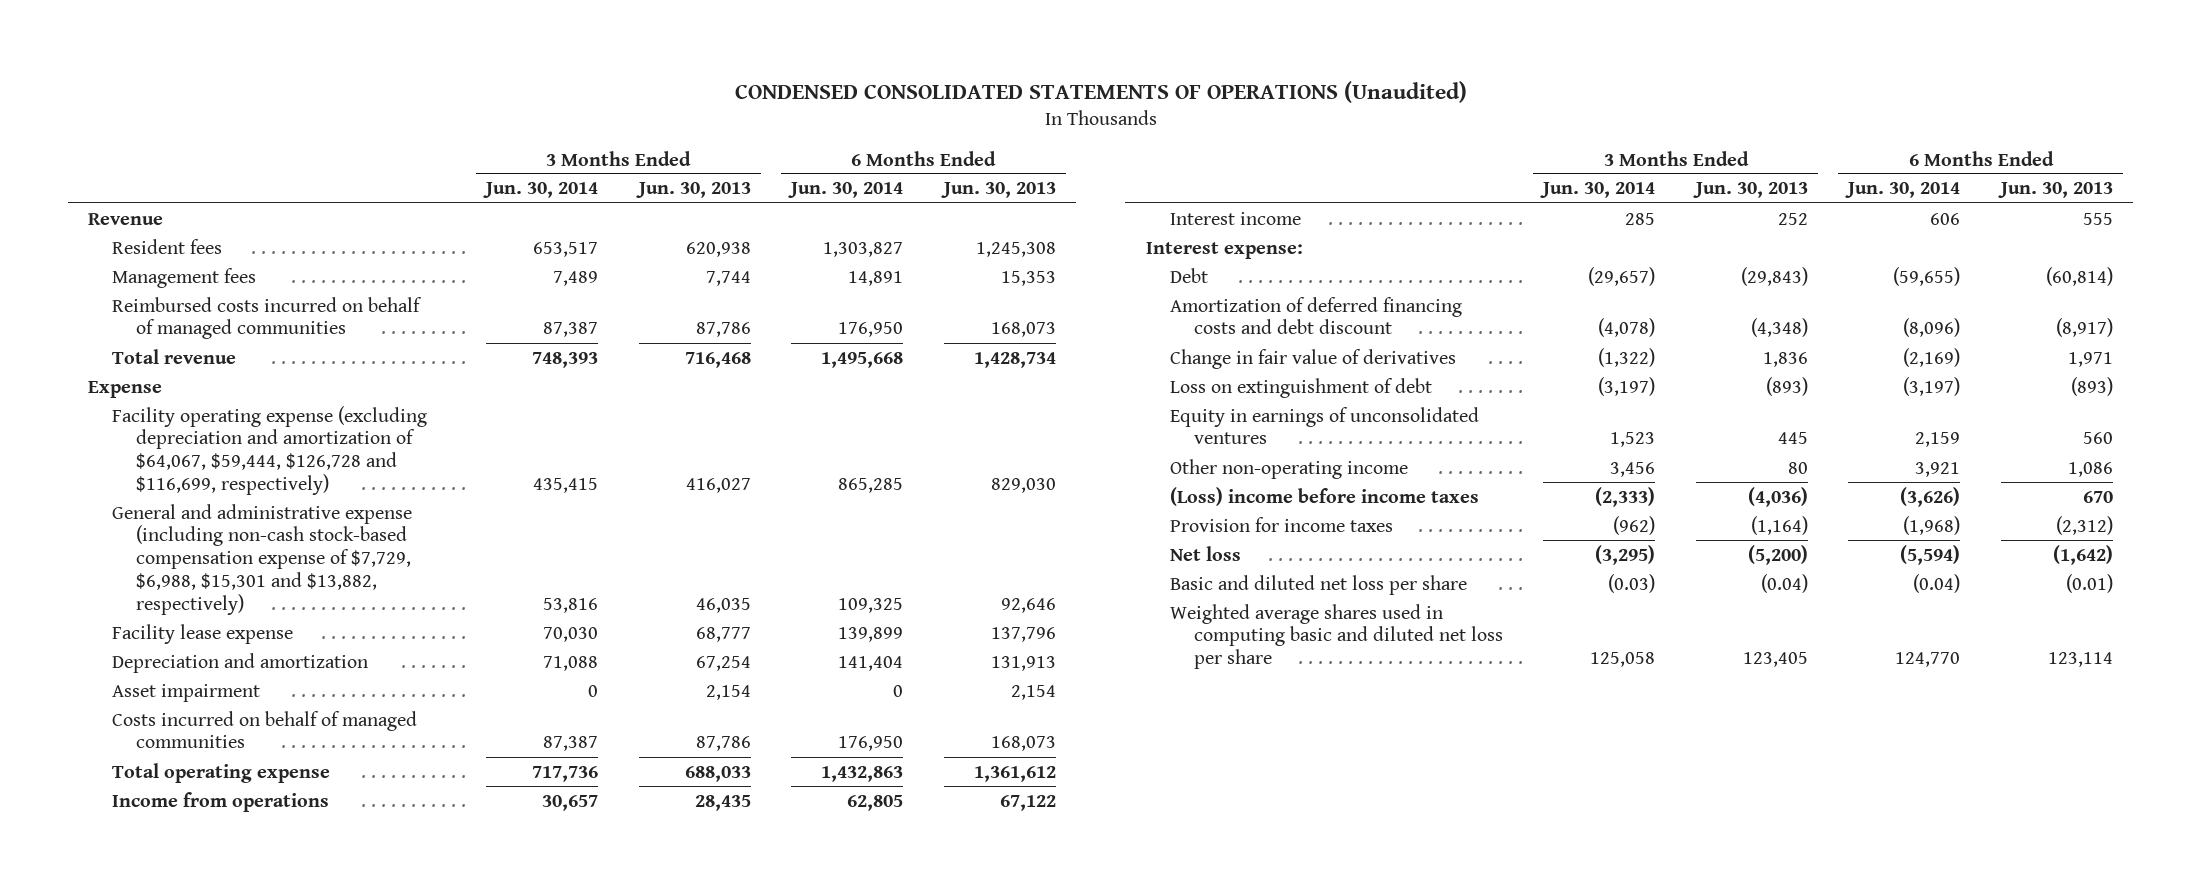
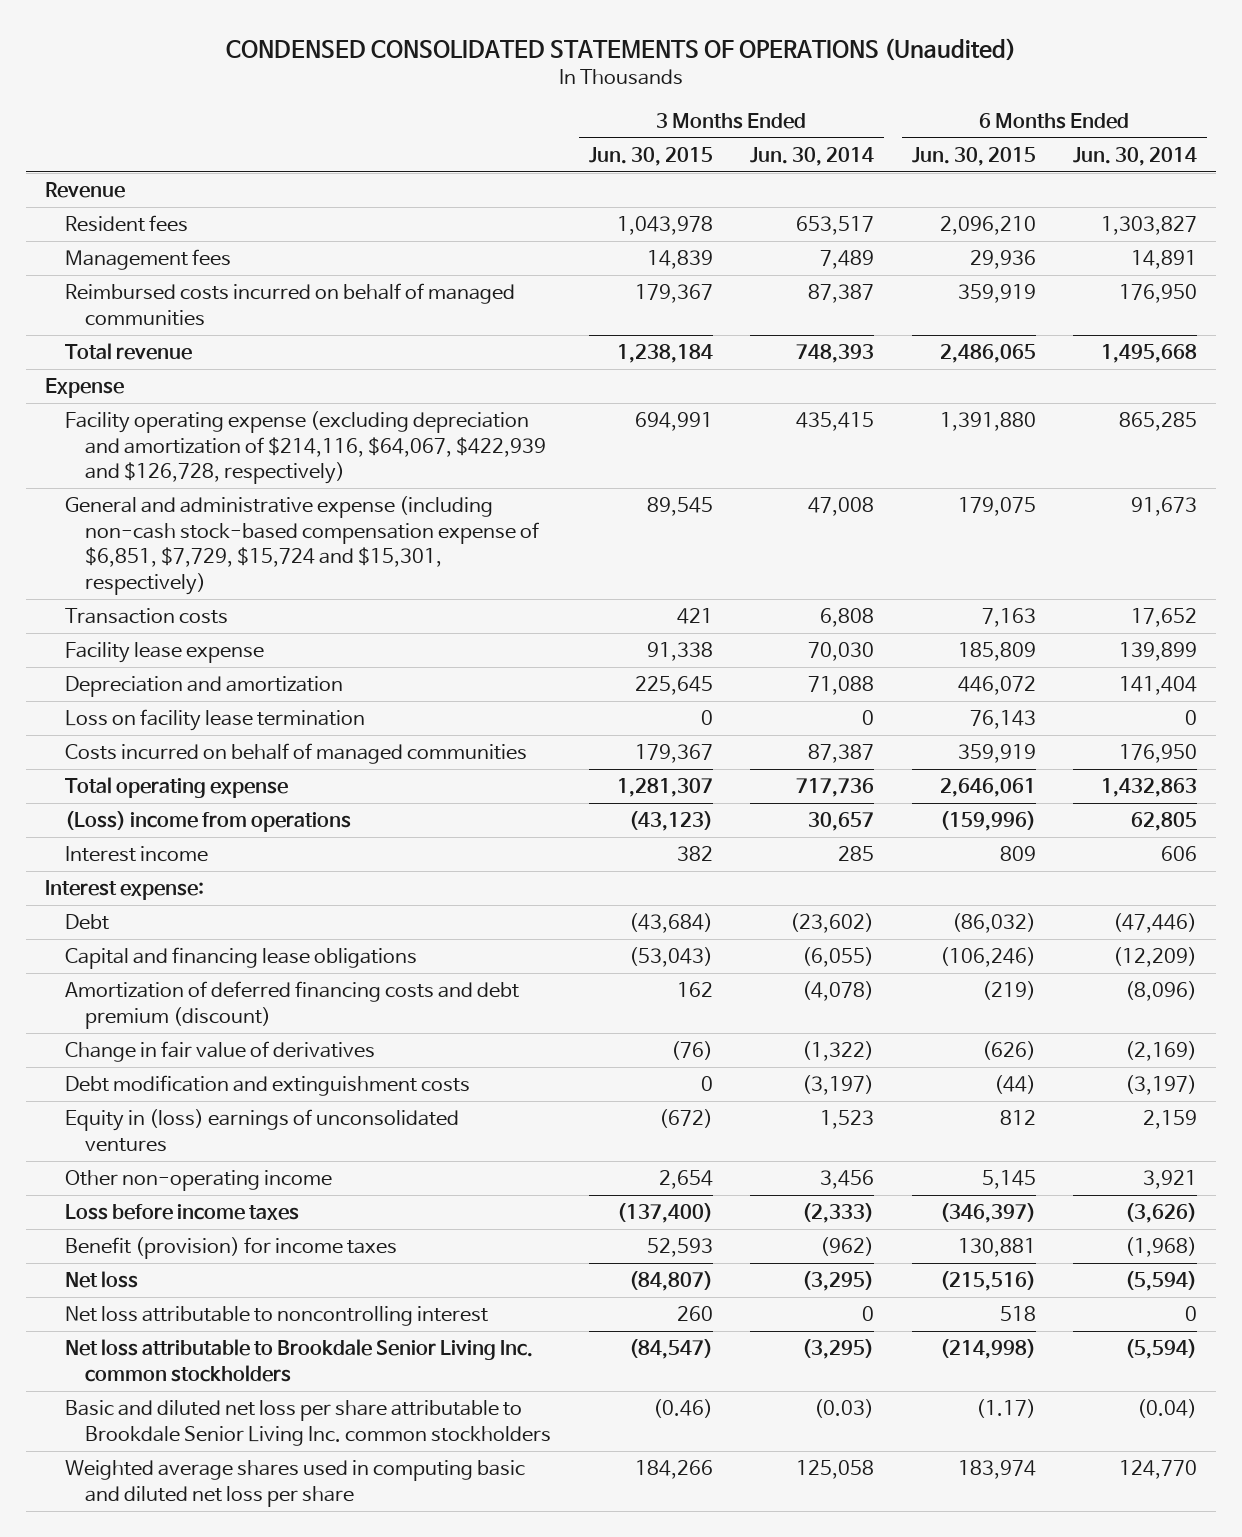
[635,182,751,199] Jun. 30, 2013 -> none
[940,182,1056,199] Jun. 30, 2013 -> none
none -> [588,147,713,167] Jun. 30, 2015
none -> [911,147,1036,167] Jun. 30, 2015
[112,405,428,495] Facility operating expense (excluding depreciation and amortization of $64,067, $59,444, $126,728 and $116,699, respectively) -> [64,411,546,485] Facility operating expense (excluding depreciation and amortization of $214,116, $64,067, $422,939 and $126,728, respectively)
[112,503,413,615] General and administrative expense (including non-cash stock-based compensation expense of $7,729, $6,988, $15,301 and $13,882, respectively) -> [64,496,539,595] General and administrative expense (including non-cash stock-based compensation expense of $6,851, $7,729, $15,724 and $15,301, respectively)
[542,597,598,613] 53,816 -> [808,497,875,517] 47,008
[838,597,904,613] 109,325 -> [1131,497,1198,517] 91,673
none -> [64,608,228,625] Transaction costs
[112,683,261,702] Asset impairment -> none
none -> [64,709,365,732] Loss on facility lease termination
[112,791,330,812] Income from operations -> [64,811,351,833] (Loss) income from operations
[1588,266,1656,286] (29,657) -> [790,913,875,934] (23,602)
[1893,266,1961,286] (59,655) -> [1113,913,1198,934] (47,446)
none -> [64,947,417,970] Capital and financing lease obligations
[1169,296,1462,335] Amortization of deferred financing costs and debt discount -> [64,981,519,1029] Amortization of deferred financing costs and debt premium (discount)
[1169,377,1432,398] Loss on extinguishment of debt -> [64,1075,470,1097] Debt modification and extinguishment costs
[1169,406,1479,445] Equity in earnings of unconsolidated ventures -> [64,1109,459,1152] Equity in (loss) earnings of unconsolidated ventures
[1169,486,1479,506] (Loss) income before income taxes -> [64,1204,299,1221] Loss before income taxes
[1169,516,1393,532] Provision for income taxes -> [64,1237,397,1260] Benefit (provision) for income taxes
none -> [64,1306,488,1327] Net loss attributable to noncontrolling interest
none -> [64,1339,533,1382] Net loss attributable to Brookdale Senior Living Inc. common stockholders
[1169,574,1467,595] Basic and diluted net loss per share -> [64,1400,551,1446] Basic and diluted net loss per share attributable to Brookdale Senior Living Inc. common stockholders

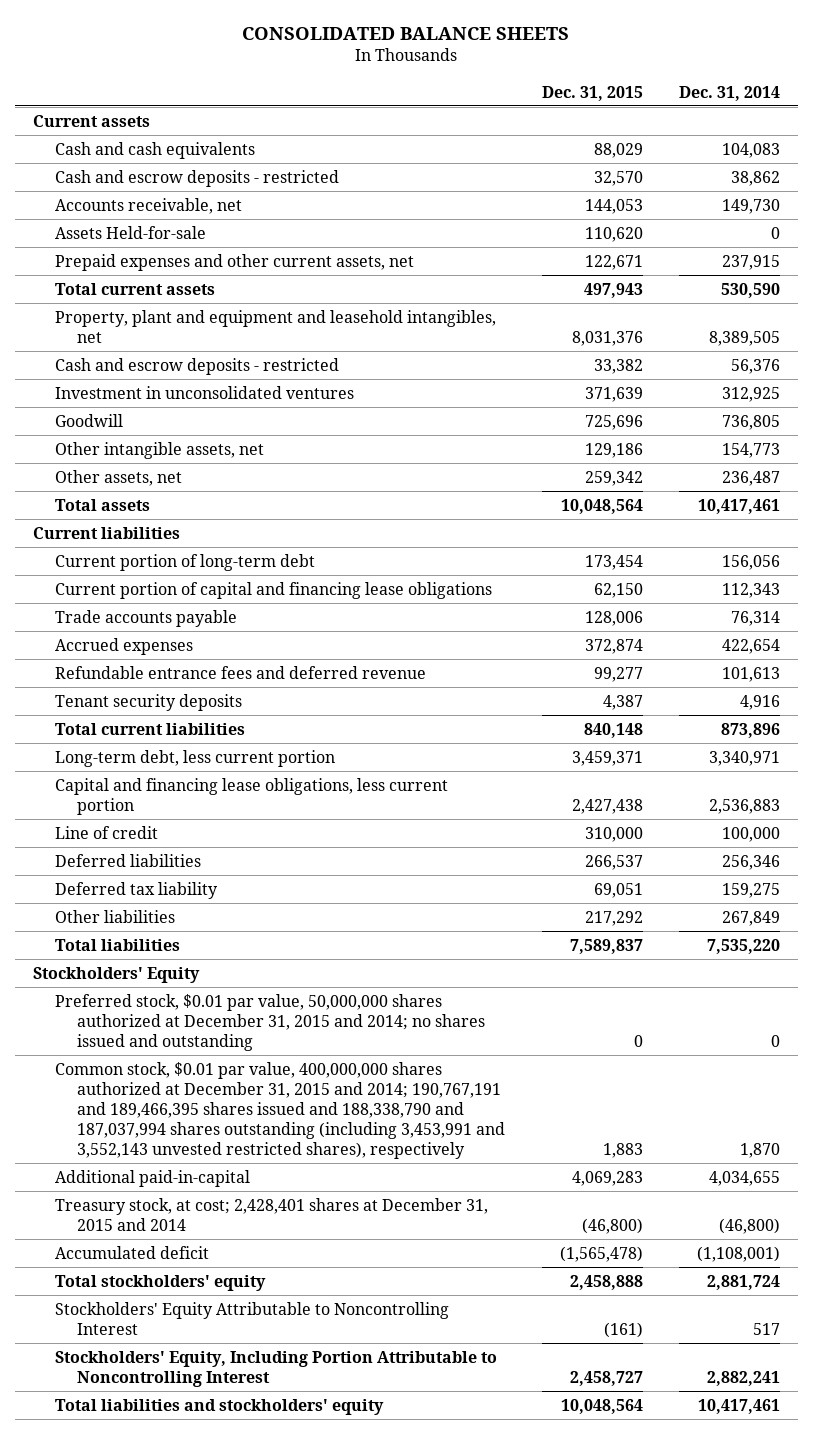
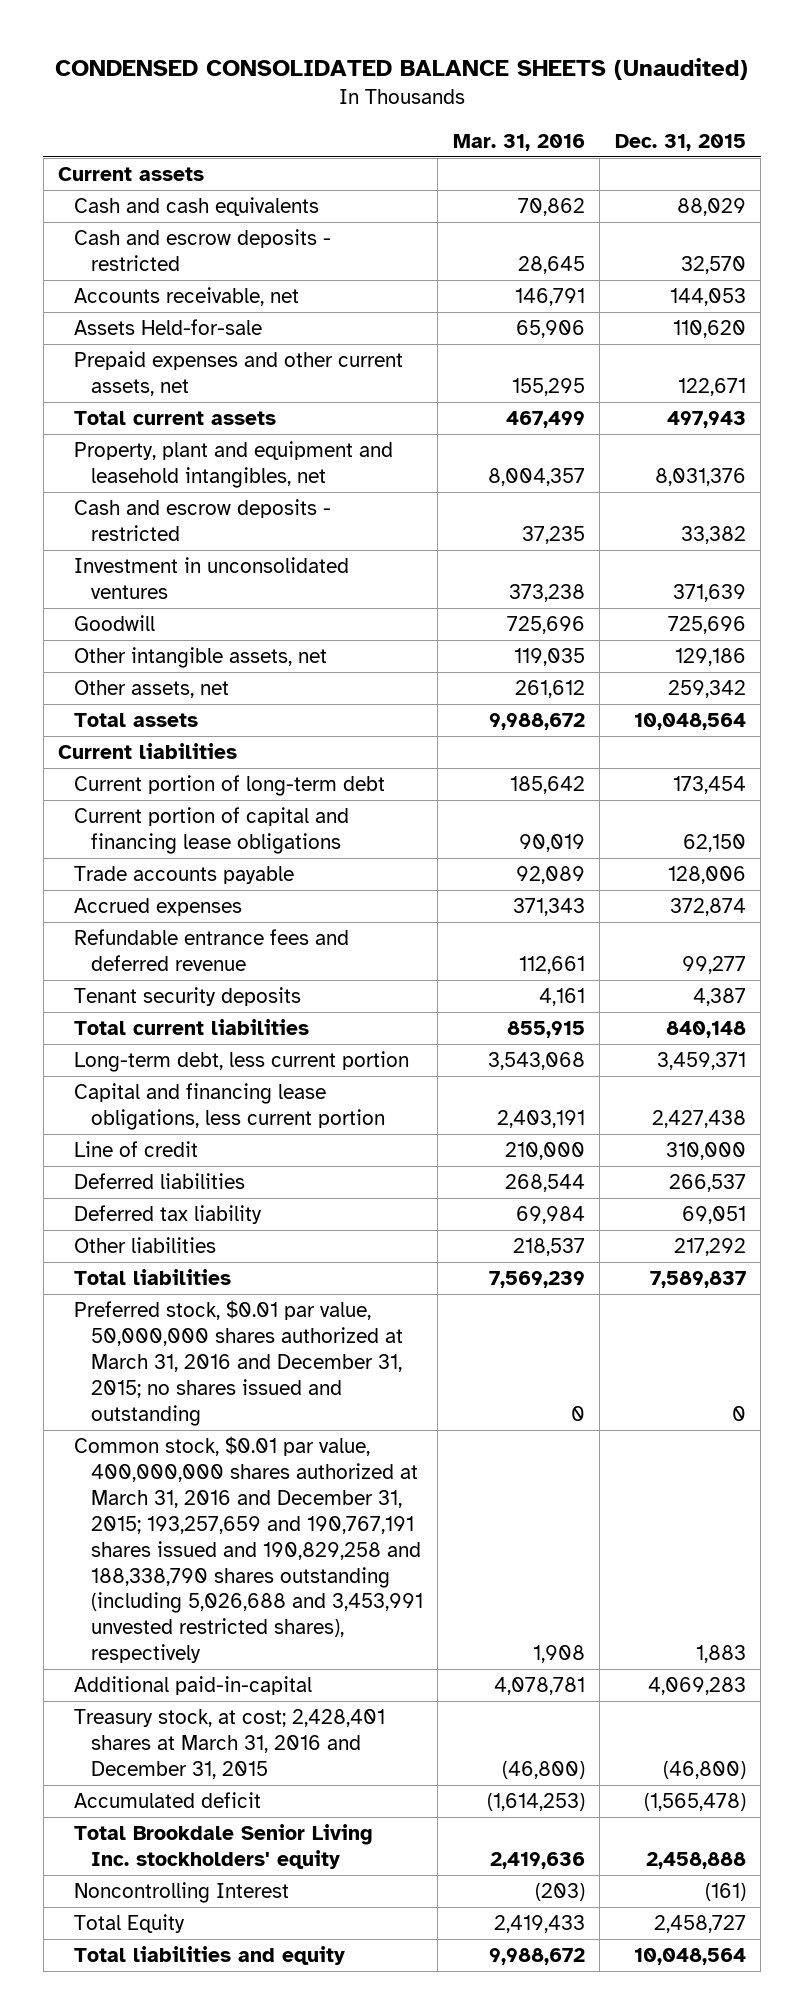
[242,26,570,40] CONSOLIDATED BALANCE SHEETS -> [54,57,748,80] CONDENSED CONSOLIDATED BALANCE SHEETS (Unaudited)
[679,85,781,101] Dec. 31, 2014 -> none
none -> [452,133,585,151] Mar. 31, 2016
[32,966,200,983] Stockholders' Equity -> none
[55,993,486,1051] Preferred stock, $0.01 par value, 50,000,000 shares authorized at December 31, 2015 and 2014; no shares issued and outstanding -> [74,1300,403,1426] Preferred stock, $0.01 par value, 50,000,000 shares authorized at March 31, 2016 and December 31, 2015; no shares issued and outstanding
[55,1061,506,1159] Common stock, $0.01 par value, 400,000,000 shares authorized at December 31, 2015 and 2014; 190,767,191 and 189,466,395 shares issued and 188,338,790 and 187,037,994 shares outstanding (including 3,453,991 and 3,552,143 unvested restricted shares), respectively -> [74,1436,423,1664] Common stock, $0.01 par value, 400,000,000 shares authorized at March 31, 2016 and December 31, 2015; 193,257,659 and 190,767,191 shares issued and 190,829,258 and 188,338,790 shares outstanding (including 5,026,688 and 3,453,991 unvested restricted shares), respectively
[55,1197,489,1231] Treasury stock, at cost; 2,428,401 shares at December 31, 2015 and 2014 -> [74,1709,386,1779] Treasury stock, at cost; 2,428,401 shares at March 31, 2016 and December 31, 2015
[55,1274,267,1291] Total stockholders' equity -> [74,1824,374,1870] Total Brookdale Senior Living Inc. stockholders' equity
[55,1301,450,1335] Stockholders' Equity Attributable to Noncontrolling Interest -> [74,1882,290,1904] Noncontrolling Interest
[55,1350,498,1387] Stockholders' Equity, Including Portion Attributable to Noncontrolling Interest -> [74,1914,186,1934] Total Equity
[55,1398,385,1415] Total liabilities and stockholders' equity -> [74,1946,346,1966] Total liabilities and equity

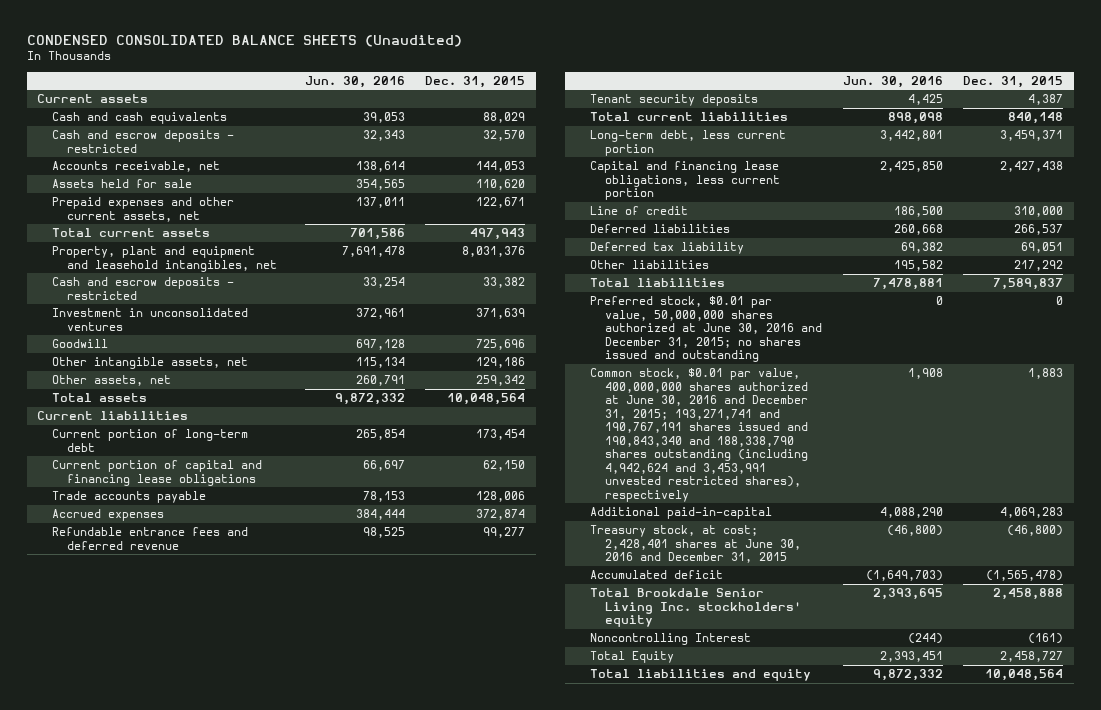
[452,133,585,151] Mar. 31, 2016 -> none
none -> [304,75,405,88] Jun. 30, 2016
[74,319,263,336] Assets Held-for-sale -> [51,179,192,189] Assets held for sale
[74,1300,403,1426] Preferred stock, $0.01 par value, 50,000,000 shares authorized at March 31, 2016 and December 31, 2015; no shares issued and outstanding -> [589,296,822,363] Preferred stock, $0.01 par value, 50,000,000 shares authorized at June 30, 2016 and December 31, 2015; no shares issued and outstanding
[74,1436,423,1664] Common stock, $0.01 par value, 400,000,000 shares authorized at March 31, 2016 and December 31, 2015; 193,257,659 and 190,767,191 shares issued and 190,829,258 and 188,338,790 shares outstanding (including 5,026,688 and 3,453,991 unvested restricted shares), respectively -> [589,368,808,502] Common stock, $0.01 par value, 400,000,000 shares authorized at June 30, 2016 and December 31, 2015; 193,271,741 and 190,767,191 shares issued and 190,843,340 and 188,338,790 shares outstanding (including 4,942,624 and 3,453,991 unvested restricted shares), respectively
[74,1709,386,1779] Treasury stock, at cost; 2,428,401 shares at March 31, 2016 and December 31, 2015 -> [589,525,801,564] Treasury stock, at cost; 2,428,401 shares at June 30, 2016 and December 31, 2015

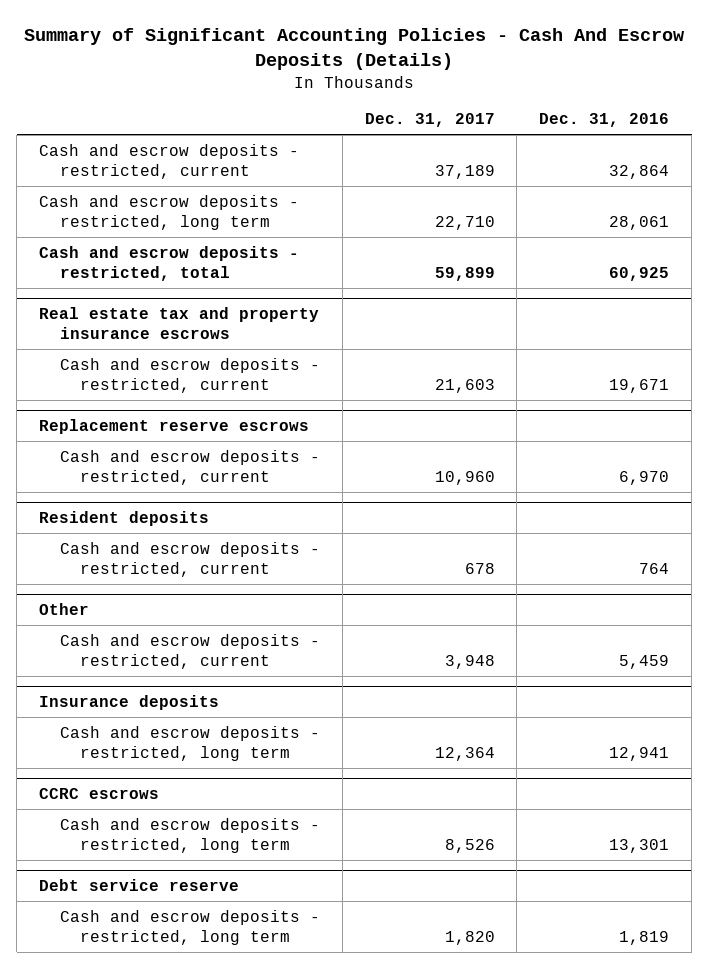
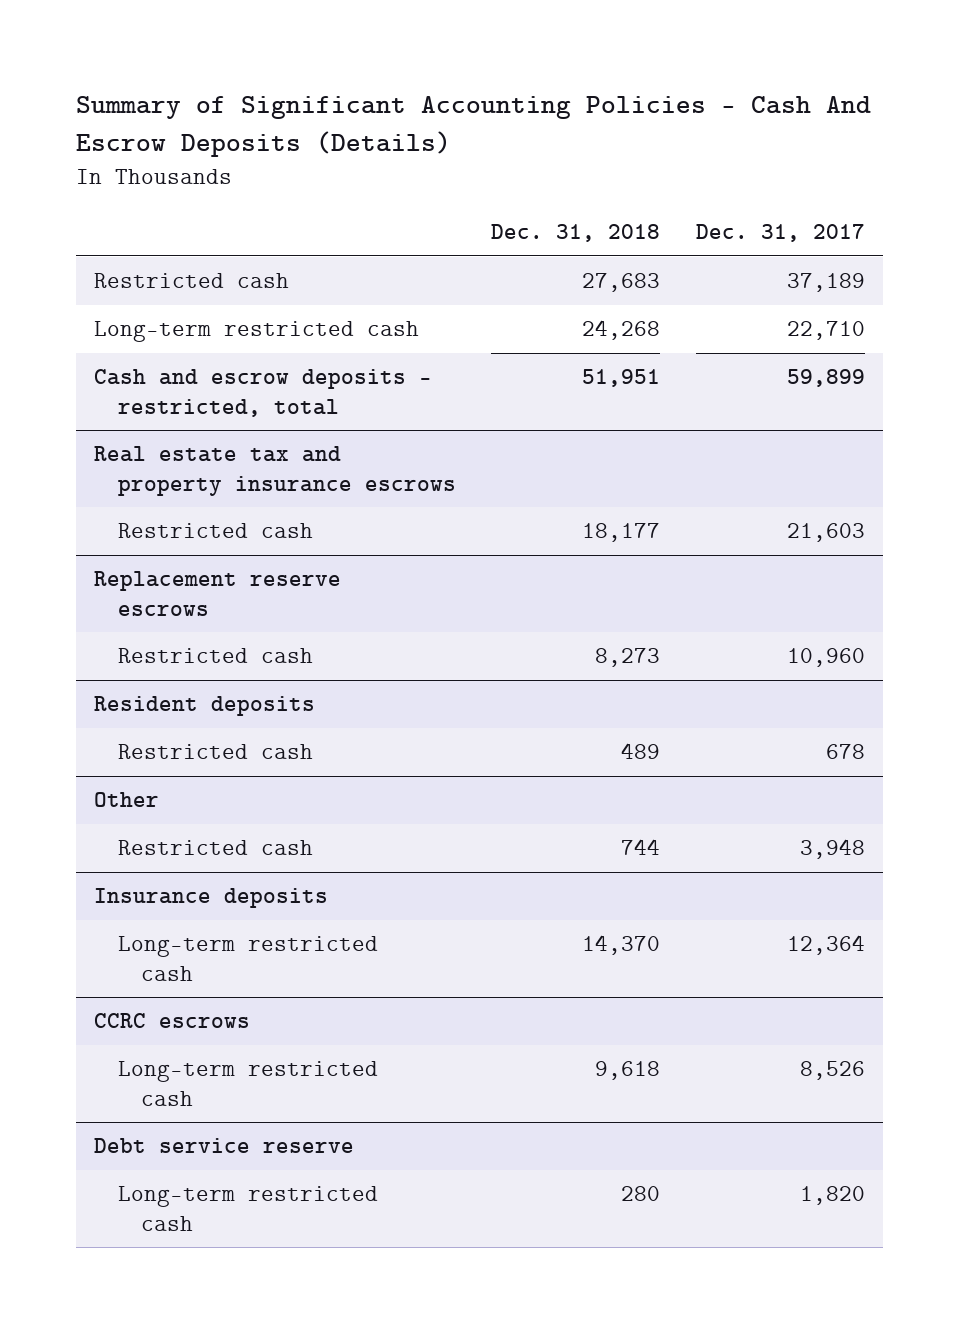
[539,113,670,128] Dec. 31, 2016 -> none
none -> [491,224,661,243] Dec. 31, 2018
[39,143,300,179] Cash and escrow deposits - restricted, current -> [93,273,289,289] Restricted cash
[39,194,300,230] Cash and escrow deposits - restricted, long term -> [93,321,419,343] Long-term restricted cash
[59,357,320,393] Cash and escrow deposits - restricted, current -> [117,523,313,539] Restricted cash
[59,449,320,485] Cash and escrow deposits - restricted, current -> [117,648,313,664] Restricted cash
[59,541,320,577] Cash and escrow deposits - restricted, current -> [117,744,313,760] Restricted cash
[59,633,320,669] Cash and escrow deposits - restricted, current -> [117,840,313,856] Restricted cash
[59,725,320,761] Cash and escrow deposits - restricted, long term -> [117,936,378,981] Long-term restricted cash
[59,817,320,853] Cash and escrow deposits - restricted, long term -> [117,1061,378,1106] Long-term restricted cash
[59,909,320,945] Cash and escrow deposits - restricted, long term -> [117,1186,378,1231] Long-term restricted cash

